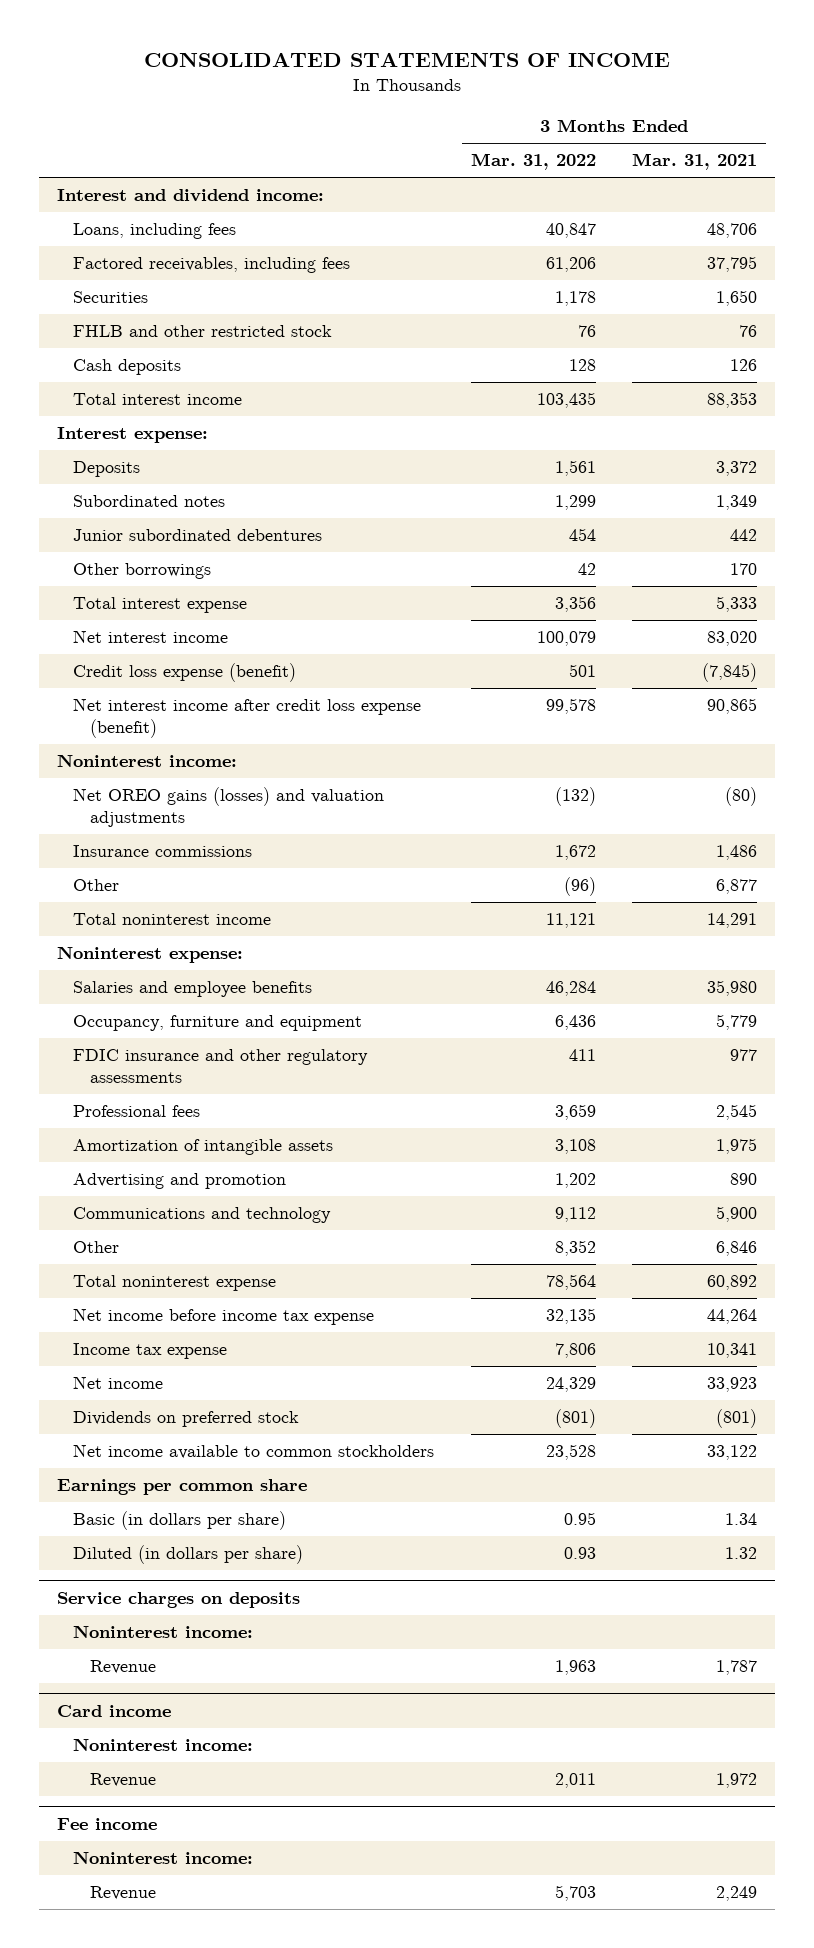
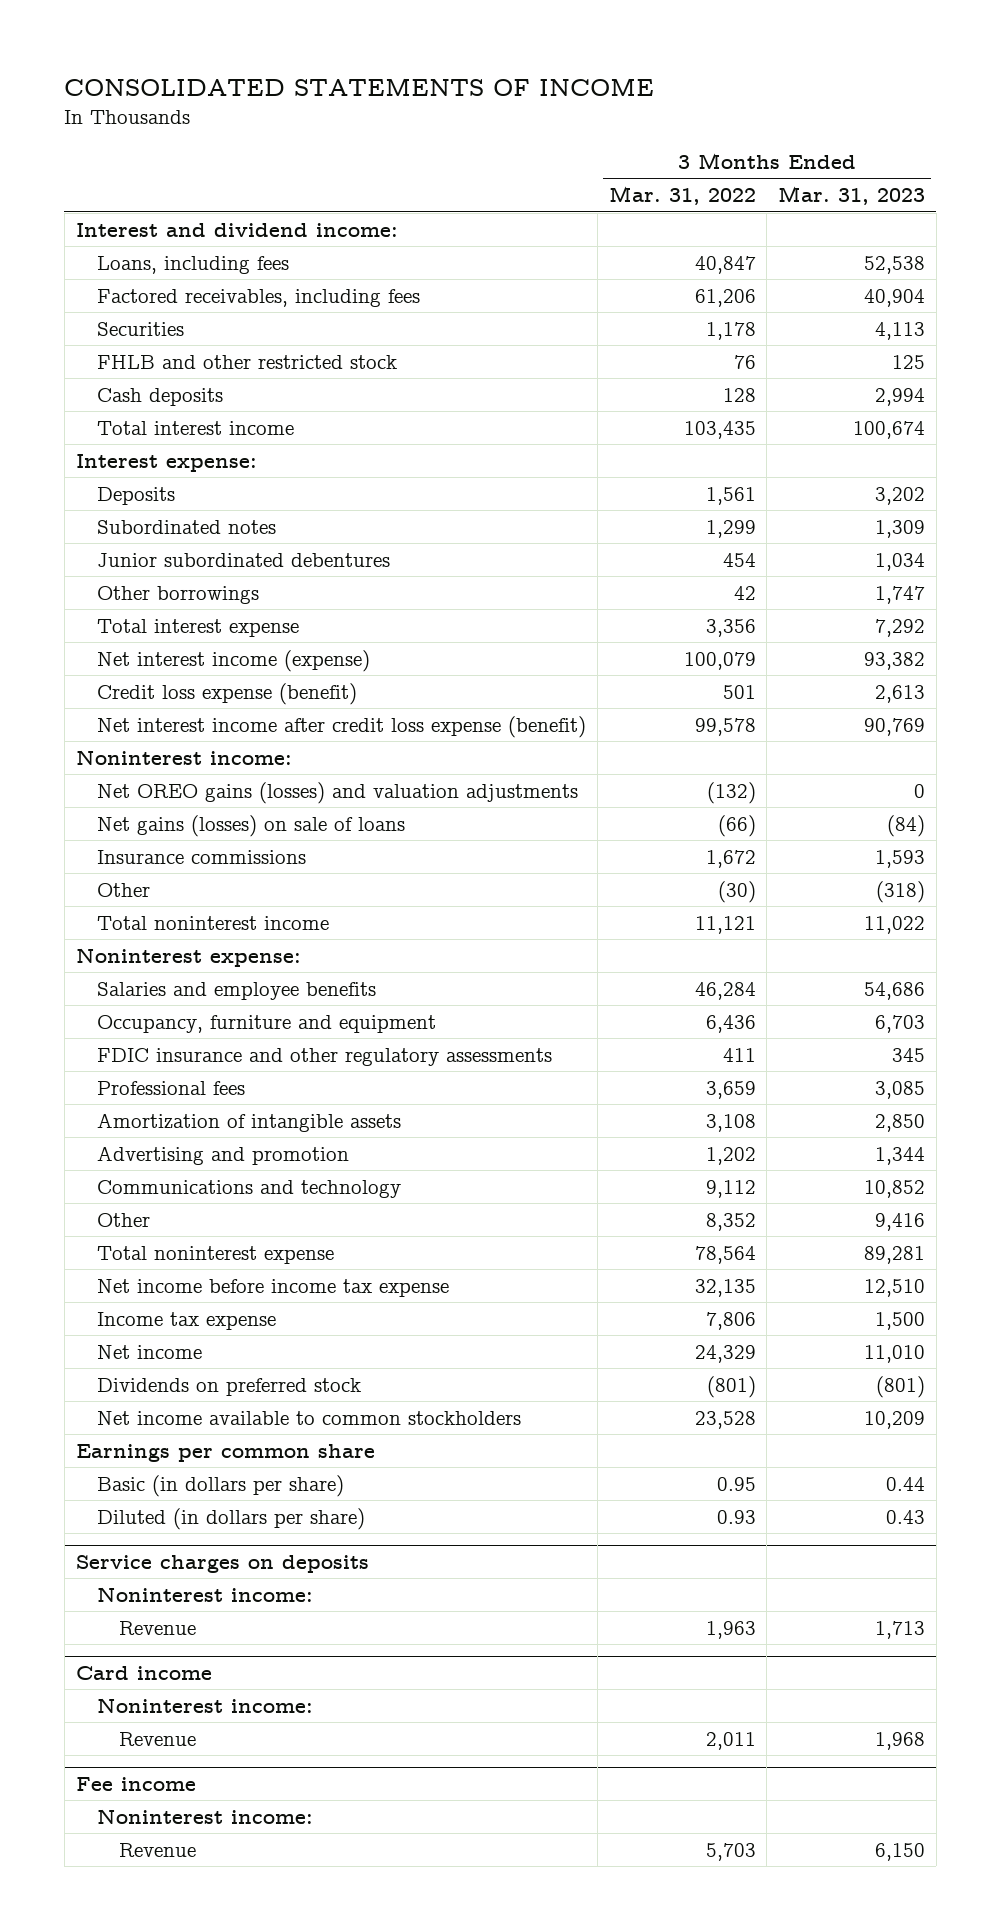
[631,153,757,171] Mar. 31, 2021 -> none
none -> [777,186,925,206] Mar. 31, 2023
[73,630,229,644] Net interest income -> [97,649,371,672] Net interest income (expense)
none -> [97,814,406,837] Net gains (losses) on sale of loans
[563,877,596,897] (96) -> [717,880,756,903] (30)

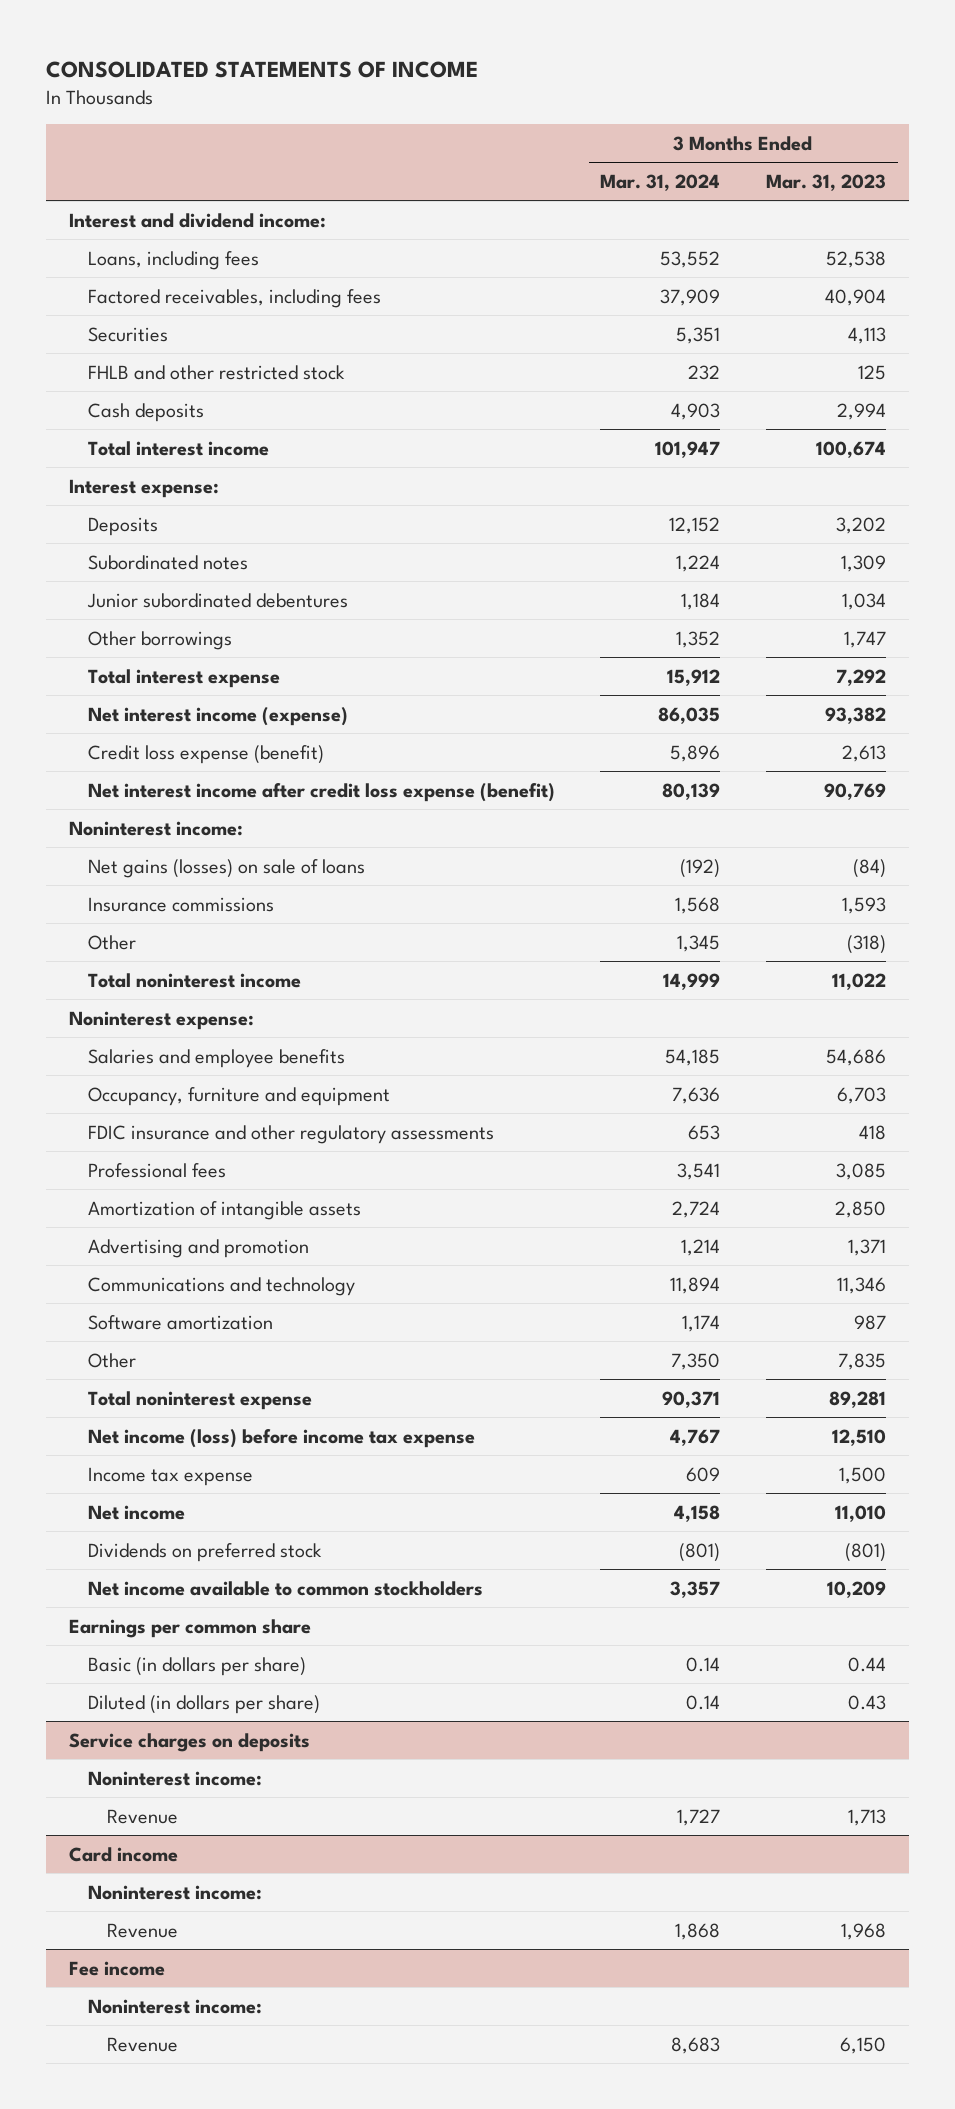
[608,186,756,206] Mar. 31, 2022 -> none
none -> [600,174,721,192] Mar. 31, 2024
[97,781,579,804] Net OREO gains (losses) and valuation adjustments -> none
[891,1047,925,1062] 345 -> [859,1124,887,1140] 418
[874,1146,925,1165] 1,344 -> [848,1238,887,1256] 1,371
[863,1179,925,1198] 10,852 -> [837,1276,887,1294] 11,346
none -> [87,1314,273,1330] Software amortization
[874,1212,925,1231] 9,416 -> [838,1352,887,1370] 7,835
[97,1278,450,1297] Net income before income tax expense -> [87,1428,475,1448] Net income (loss) before income tax expense

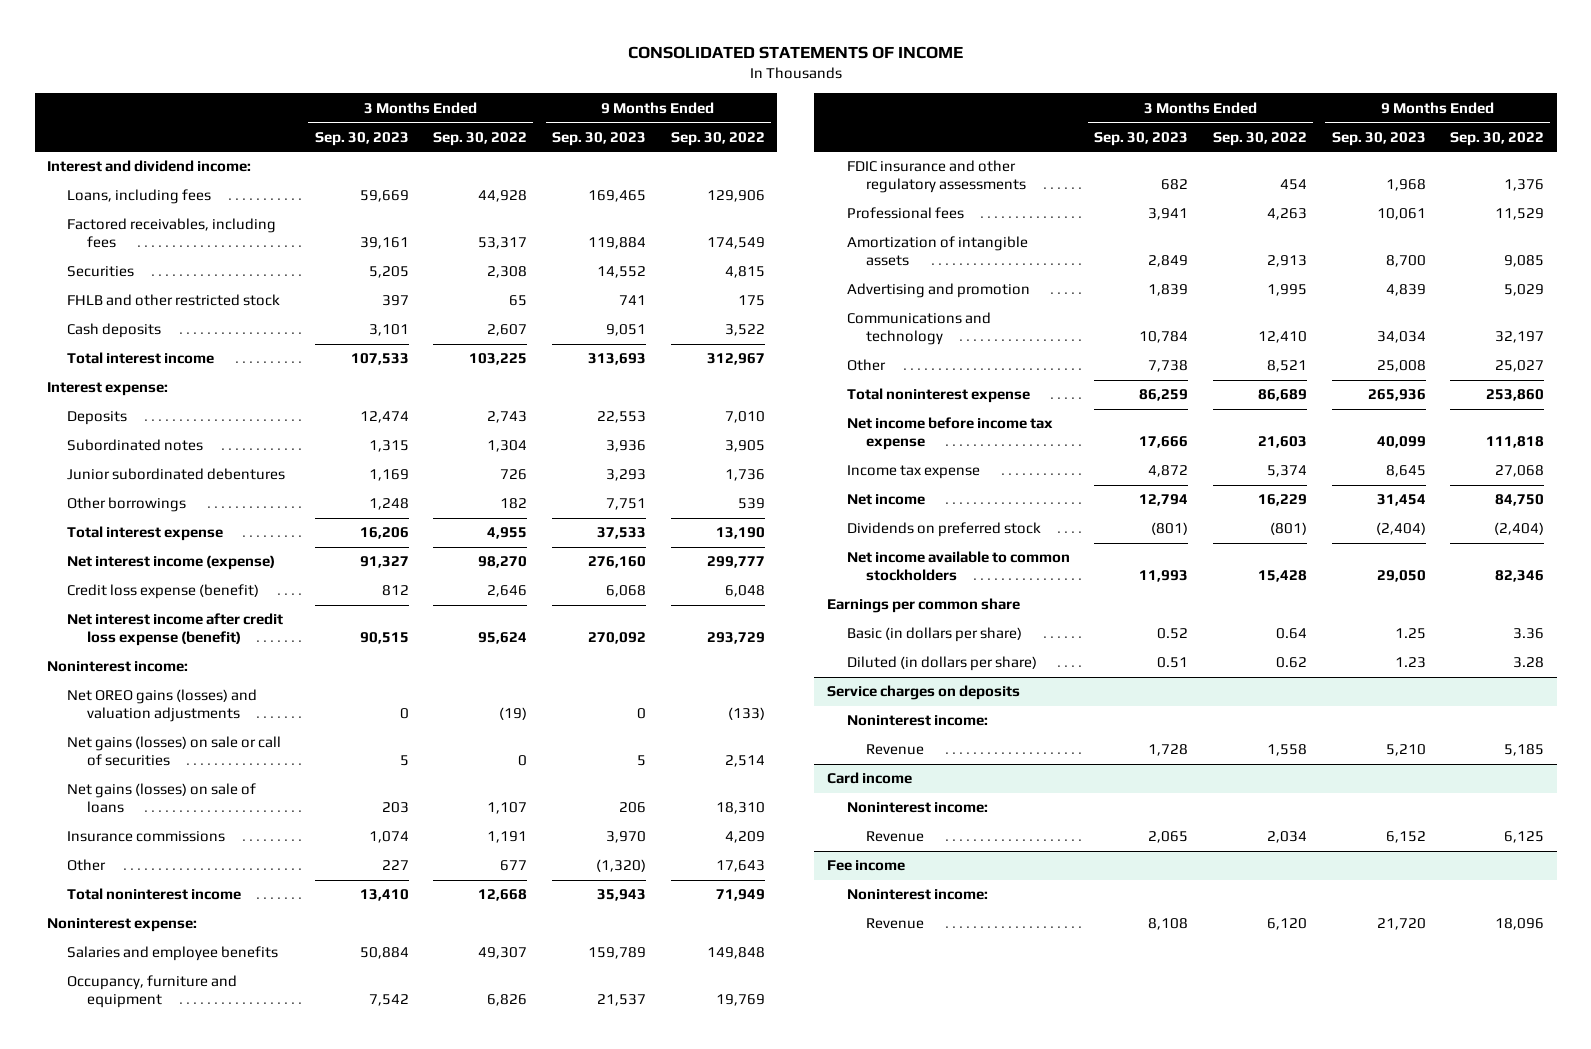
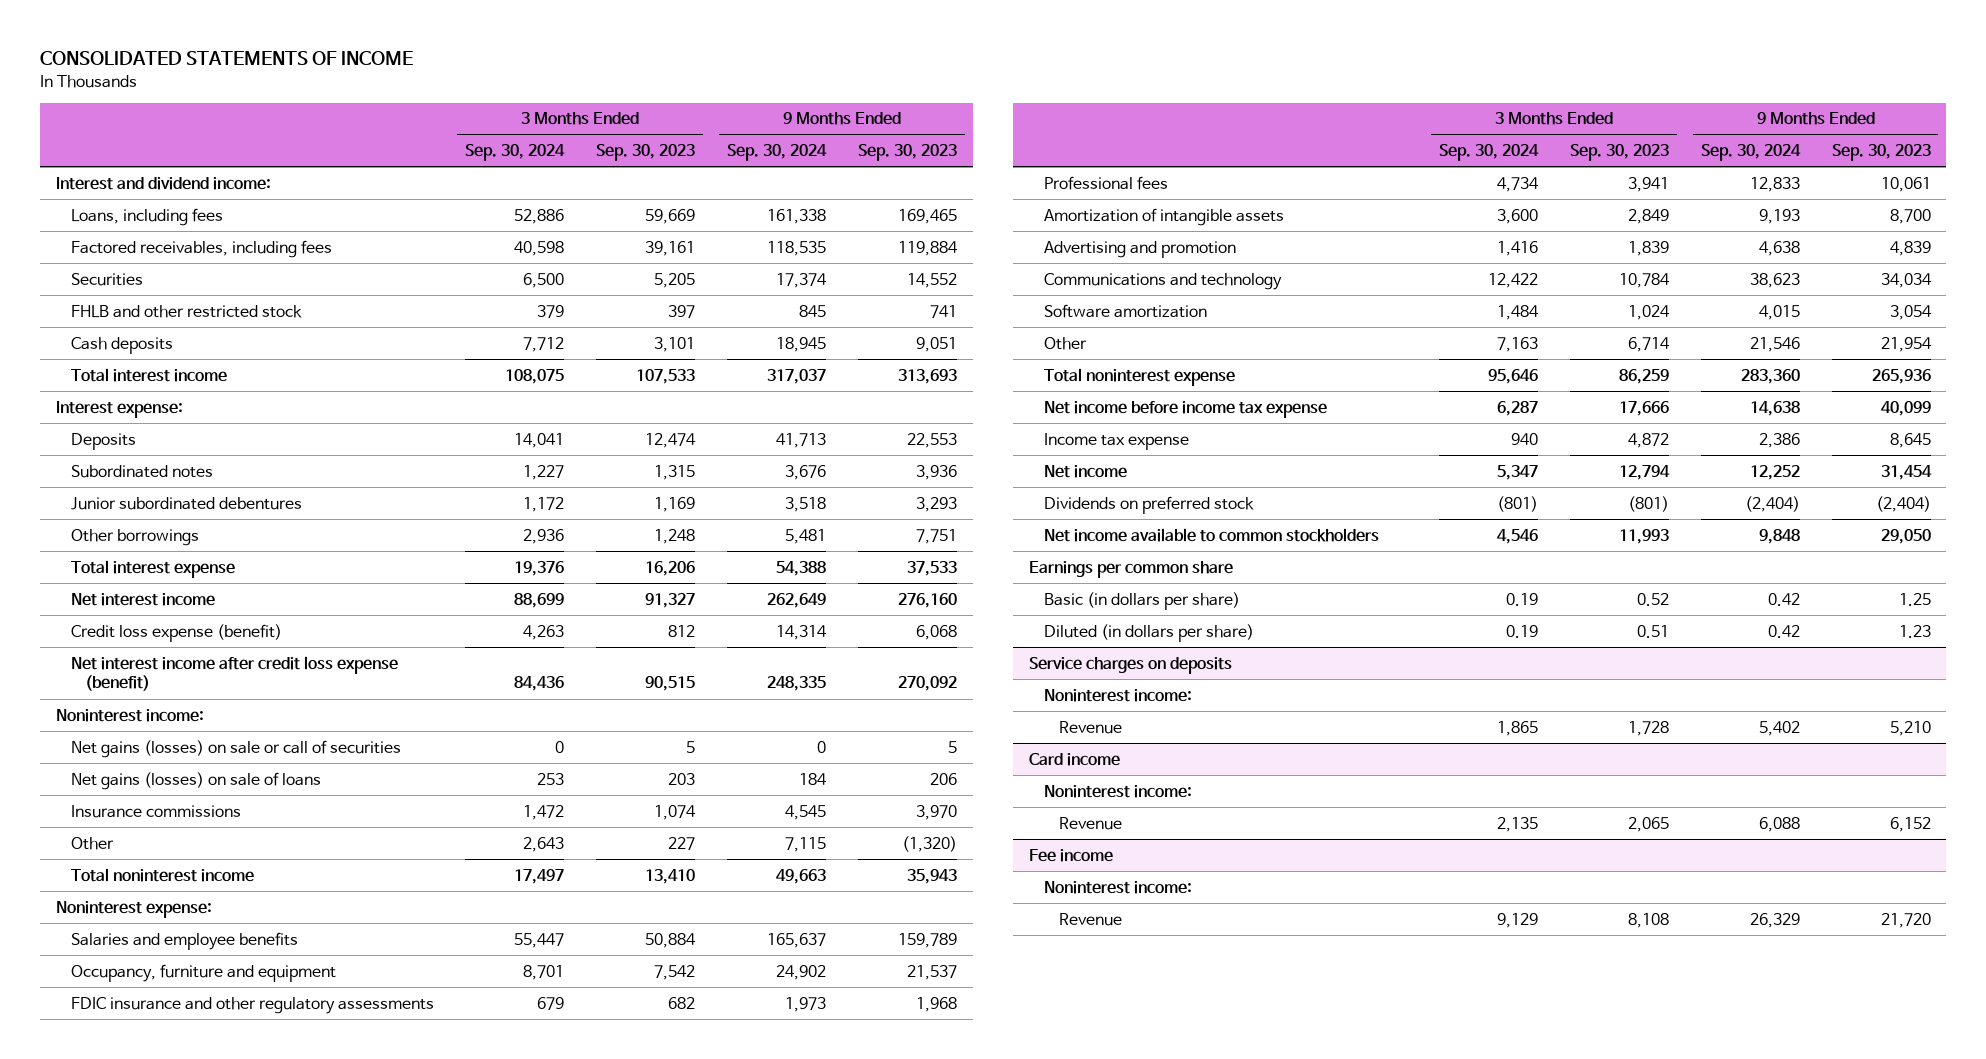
[433,131,528,146] Sep. 30, 2022 -> none
[670,131,765,146] Sep. 30, 2022 -> none
none -> [465,144,566,162] Sep. 30, 2024
none -> [727,144,828,162] Sep. 30, 2024
[66,555,275,571] Net interest income (expense) -> [70,592,215,606] Net interest income
[66,689,257,722] Net OREO gains (losses) and valuation adjustments -> none
none -> [1044,303,1208,318] Software amortization
[1148,360,1189,373] 7,738 -> [1627,336,1670,352] 6,714
[1376,360,1426,373] 25,008 -> [1880,336,1932,352] 21,954

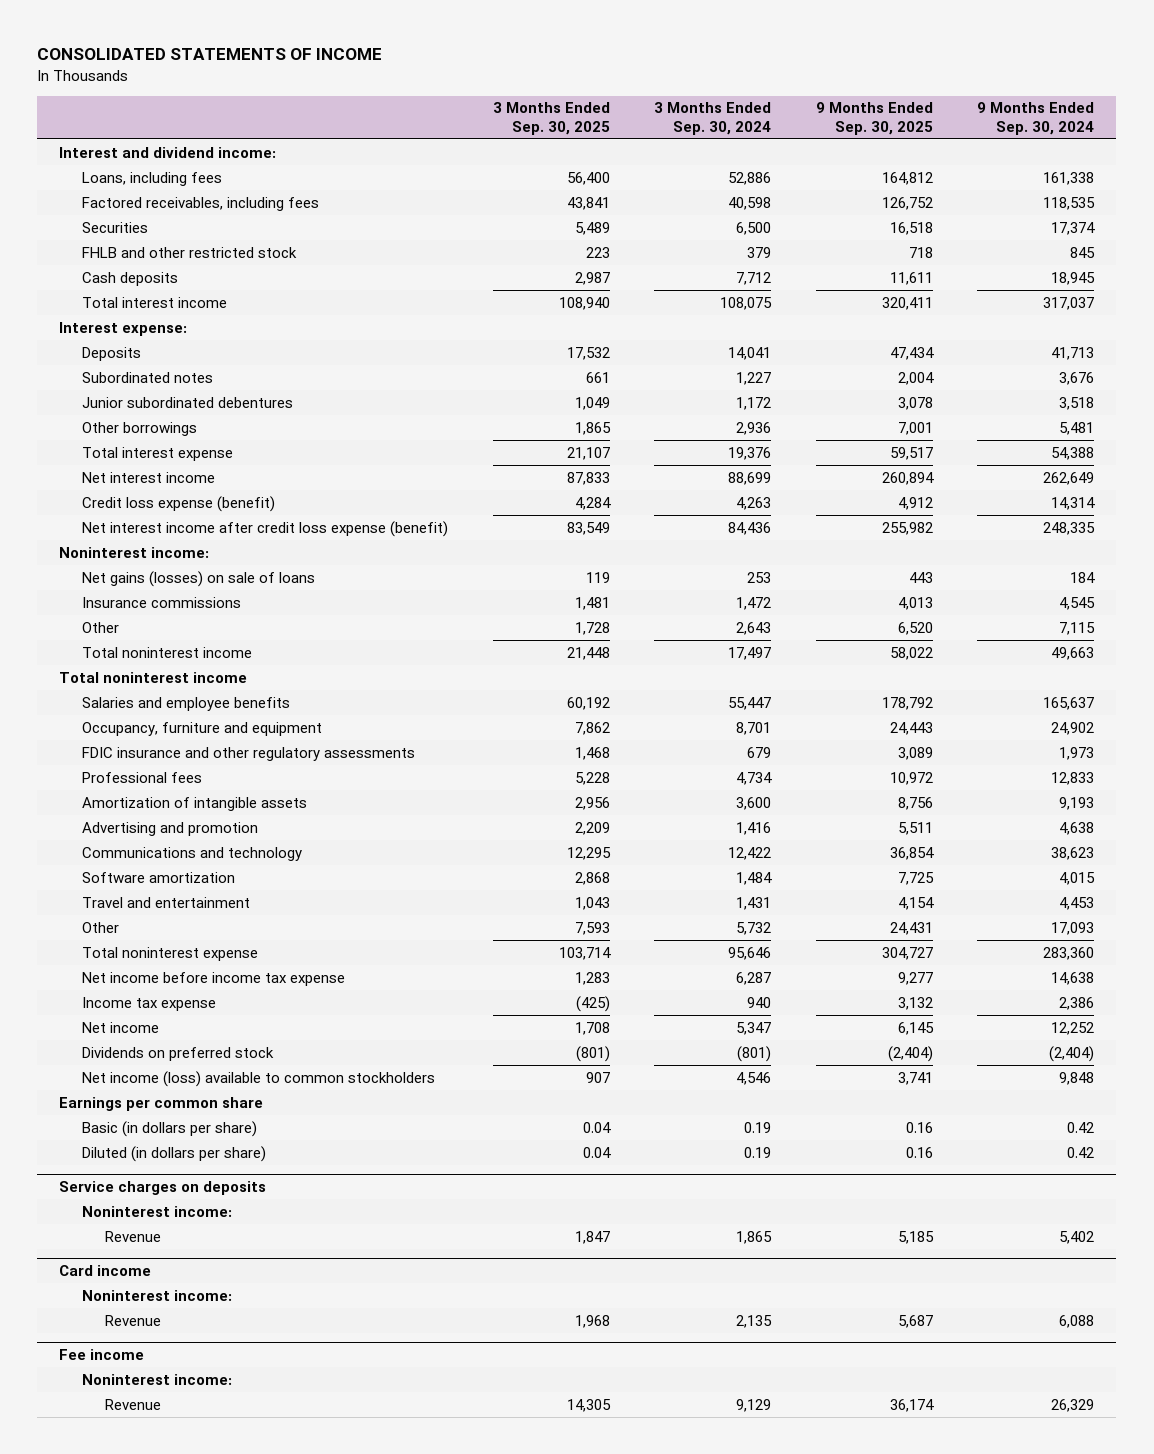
[596,144,696,162] Sep. 30, 2023 -> none
[858,144,958,162] Sep. 30, 2023 -> none
none -> [492,102,610,135] 3 Months Ended Sep. 30, 2025
none -> [815,102,933,135] 9 Months Ended Sep. 30, 2025
[70,739,401,758] Net gains (losses) on sale or call of securities -> none
[55,900,212,918] Noninterest expense: -> [59,671,248,683] Total noninterest income
none -> [82,896,251,908] Travel and entertainment
[1496,336,1538,352] 7,163 -> [736,921,772,935] 5,732
[1749,336,1800,352] 21,546 -> [1051,921,1095,935] 17,093
[1044,527,1380,542] Net income available to common stockholders -> [82,1070,436,1087] Net income (loss) available to common stockholders

